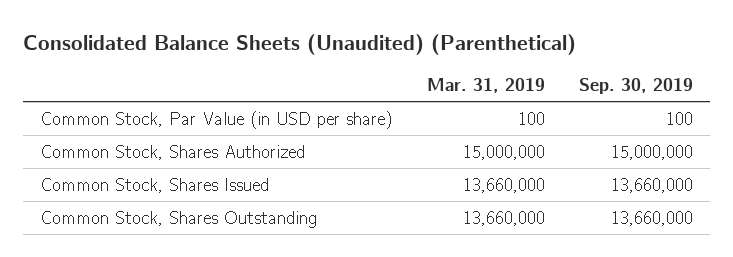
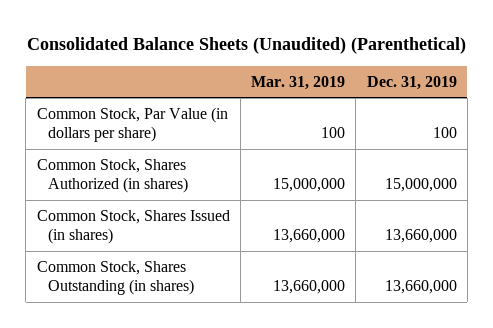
[579,77,694,94] Sep. 30, 2019 -> none
none -> [366,75,457,90] Dec. 31, 2019
[40,110,393,129] Common Stock, Par Value (in USD per share) -> [36,106,228,143] Common Stock, Par Value (in dollars per share)
[40,144,306,160] Common Stock, Shares Authorized -> [36,158,188,194] Common Stock, Shares Authorized (in shares)
[40,177,270,193] Common Stock, Shares Issued -> [36,209,230,245] Common Stock, Shares Issued (in shares)
[40,210,318,228] Common Stock, Shares Outstanding -> [36,260,194,296] Common Stock, Shares Outstanding (in shares)

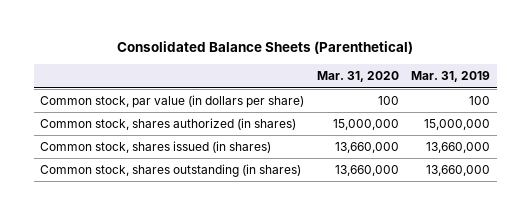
[26,37,466,55] Consolidated Balance Sheets (Unaudited) (Parenthetical) -> [117,41,414,55] Consolidated Balance Sheets (Parenthetical)
[366,75,457,90] Dec. 31, 2019 -> none
none -> [316,71,399,83] Mar. 31, 2020
[36,106,228,143] Common Stock, Par Value (in dollars per share) -> [40,94,305,108] Common stock, par value (in dollars per share)
[36,158,188,194] Common Stock, Shares Authorized (in shares) -> [40,117,297,130] Common stock, shares authorized (in shares)
[36,209,230,245] Common Stock, Shares Issued (in shares) -> [40,140,272,153] Common stock, shares issued (in shares)
[36,260,194,296] Common Stock, Shares Outstanding (in shares) -> [40,163,302,177] Common stock, shares outstanding (in shares)

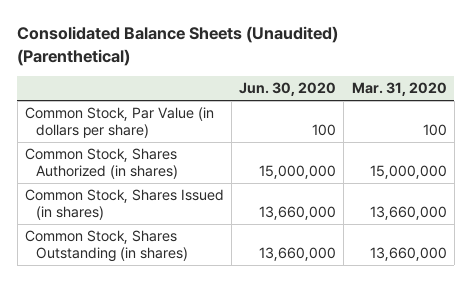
[117,41,414,55] Consolidated Balance Sheets (Parenthetical) -> [17,26,339,66] Consolidated Balance Sheets (Unaudited) (Parenthetical)
[411,71,491,83] Mar. 31, 2019 -> none
none -> [239,82,337,97] Jun. 30, 2020
[40,94,305,108] Common stock, par value (in dollars per share) -> [24,107,214,138] Common Stock, Par Value (in dollars per share)
[40,117,297,130] Common stock, shares authorized (in shares) -> [24,148,178,179] Common Stock, Shares Authorized (in shares)
[40,140,272,153] Common stock, shares issued (in shares) -> [24,189,224,220] Common Stock, Shares Issued (in shares)
[40,163,302,177] Common stock, shares outstanding (in shares) -> [24,230,188,262] Common Stock, Shares Outstanding (in shares)

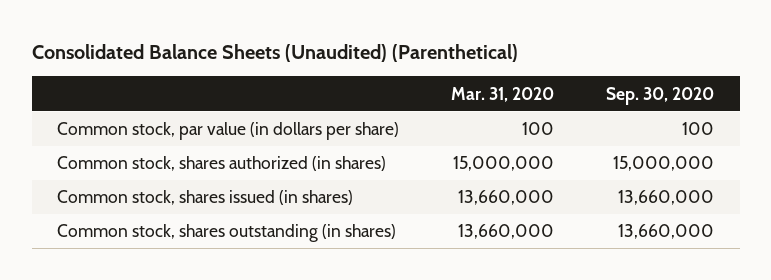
[239,82,337,97] Jun. 30, 2020 -> none
none -> [606,86,715,105] Sep. 30, 2020
[24,107,214,138] Common Stock, Par Value (in dollars per share) -> [57,122,400,141] Common stock, par value (in dollars per share)
[24,148,178,179] Common Stock, Shares Authorized (in shares) -> [57,156,387,172] Common stock, shares authorized (in shares)
[24,189,224,220] Common Stock, Shares Issued (in shares) -> [57,190,354,206] Common stock, shares issued (in shares)
[24,230,188,262] Common Stock, Shares Outstanding (in shares) -> [57,224,397,243] Common stock, shares outstanding (in shares)

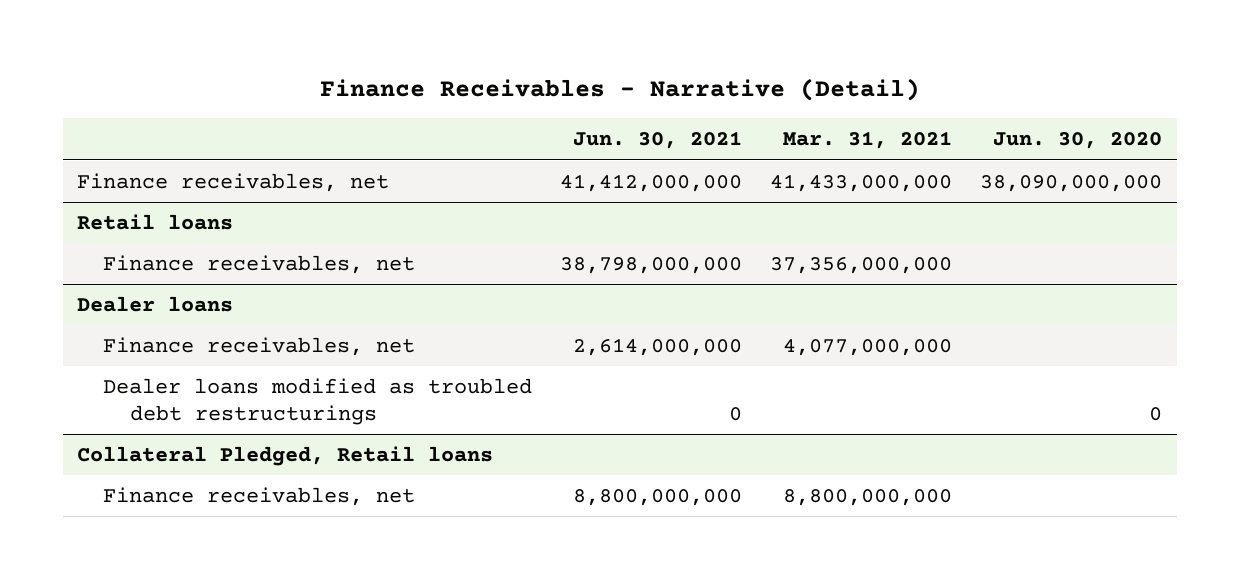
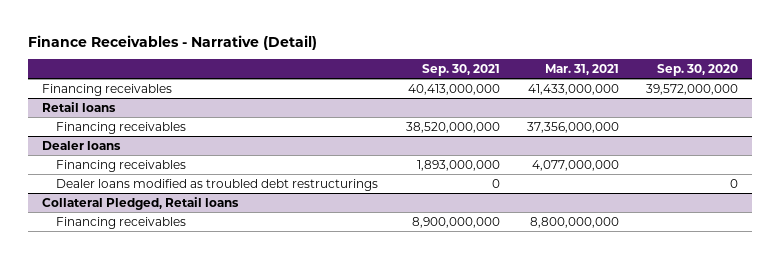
[573,131,743,150] Jun. 30, 2021 -> none
[993,132,1163,150] Jun. 30, 2020 -> none
none -> [421,64,500,77] Sep. 30, 2021
none -> [657,64,739,77] Sep. 30, 2020
[76,173,389,193] Finance receivables, net -> [42,83,173,96] Financing receivables
[103,255,416,275] Finance receivables, net -> [56,121,187,134] Financing receivables
[103,337,416,357] Finance receivables, net -> [56,159,187,172] Financing receivables
[103,487,416,507] Finance receivables, net -> [56,216,187,229] Financing receivables

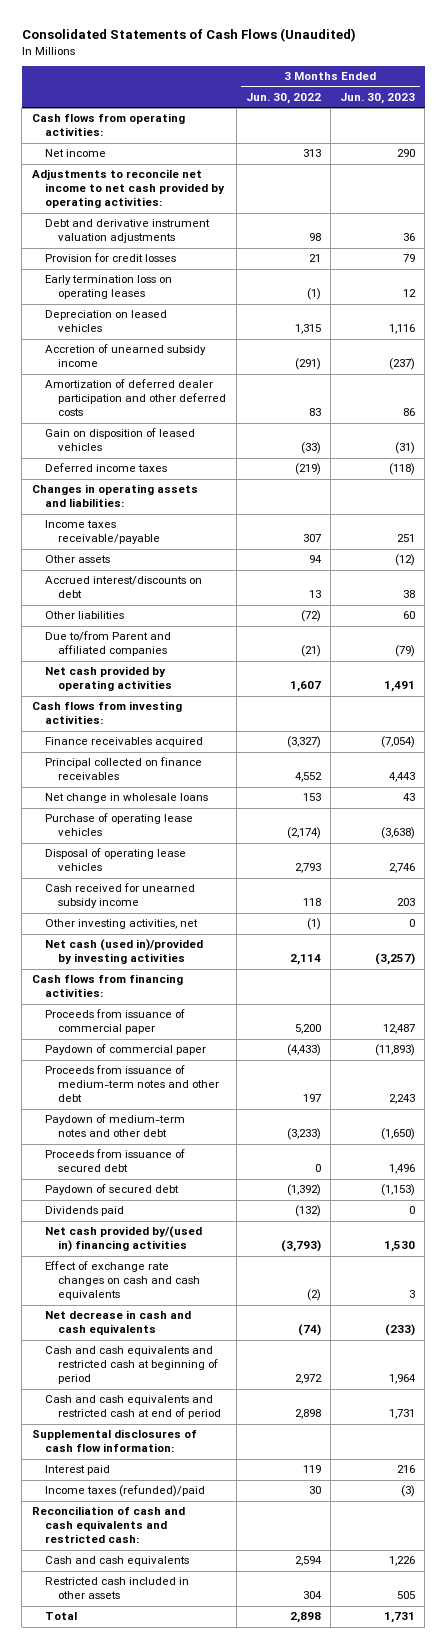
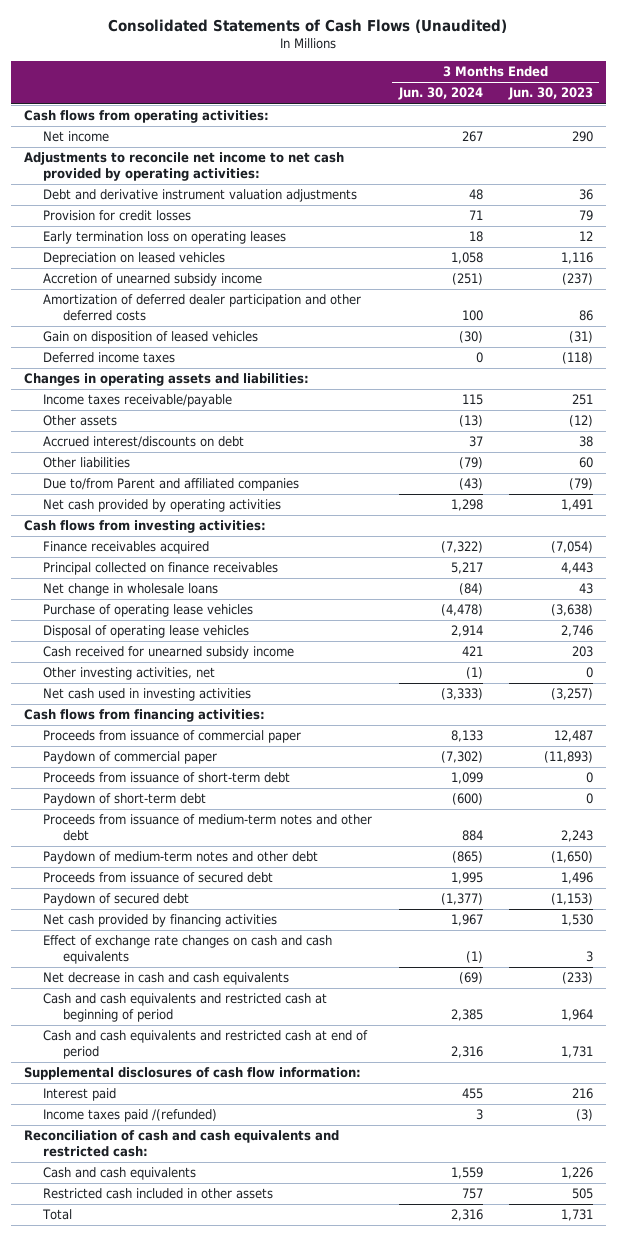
[245,93,321,105] Jun. 30, 2022 -> none
none -> [397,87,483,101] Jun. 30, 2024
[44,939,203,965] Net cash (used in)/provided by investing activities -> [43,688,252,702] Net cash used in investing activities
none -> [43,772,291,784] Proceeds from issuance of short-term debt
none -> [43,793,207,807] Paydown of short-term debt
[44,1206,124,1217] Dividends paid -> none
[44,1226,202,1253] Net cash provided by/(used in) financing activities -> [43,914,278,928] Net cash provided by financing activities
[44,1485,205,1498] Income taxes (refunded)/paid -> [43,1109,218,1123] Income taxes paid /(refunded)

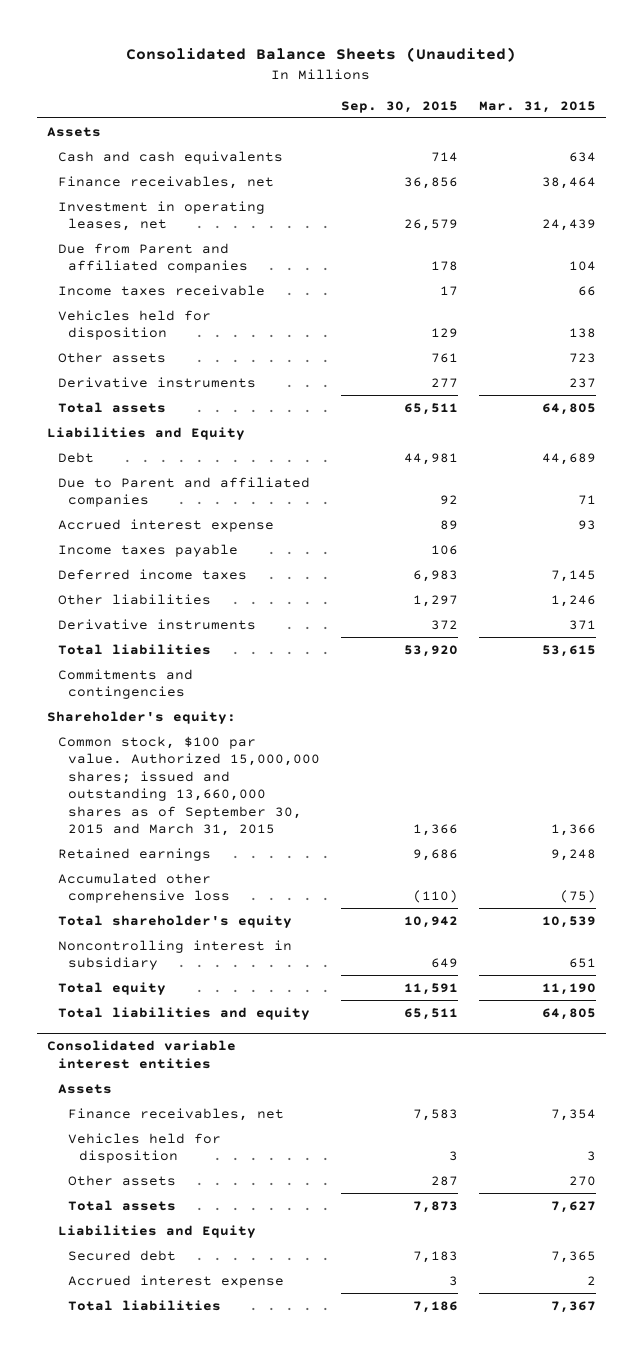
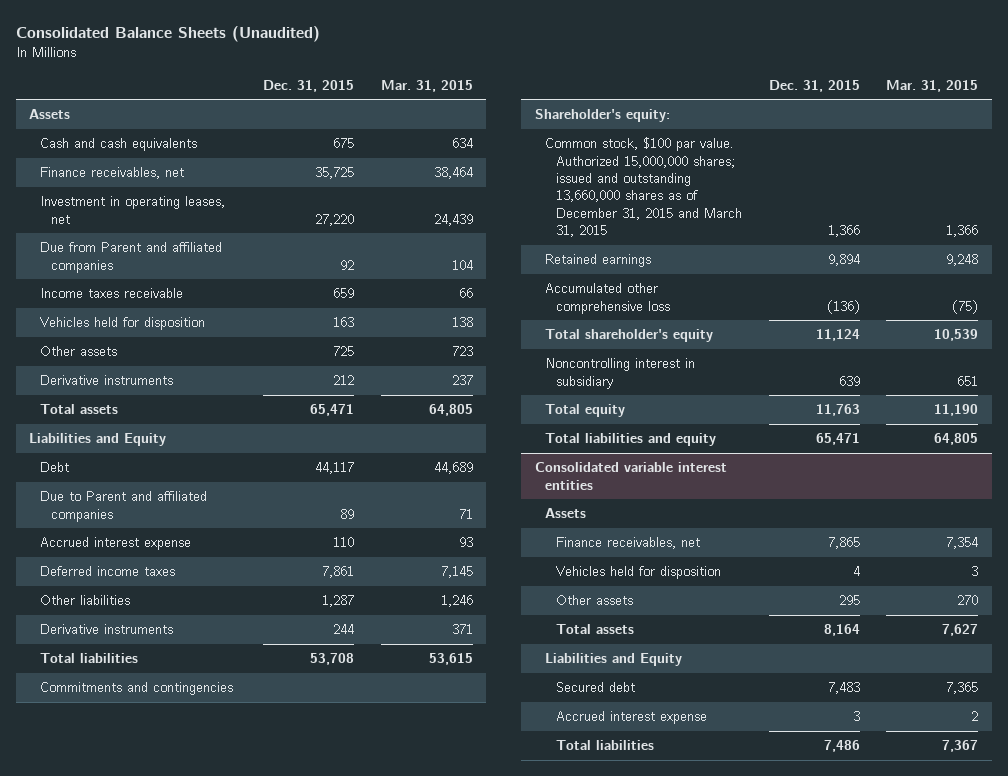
[340,100,458,113] Sep. 30, 2015 -> none
none -> [263,79,355,92] Dec. 31, 2015
[57,543,238,557] Income taxes payable -> none
[57,735,321,837] Common stock, $100 par value. Authorized 15,000,000 shares; issued and outstanding 13,660,000 shares as of September 30, 2015 and March 31, 2015 -> [545,137,743,238] Common stock, $100 par value. Authorized 15,000,000 shares; issued and outstanding 13,660,000 shares as of December 31, 2015 and March 31, 2015

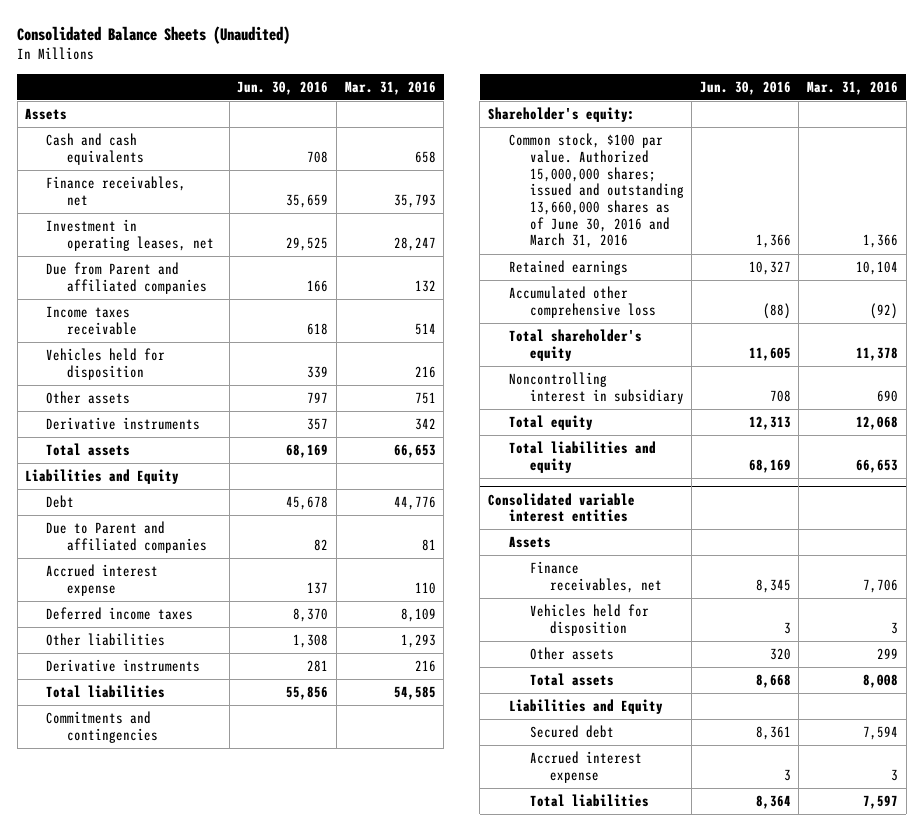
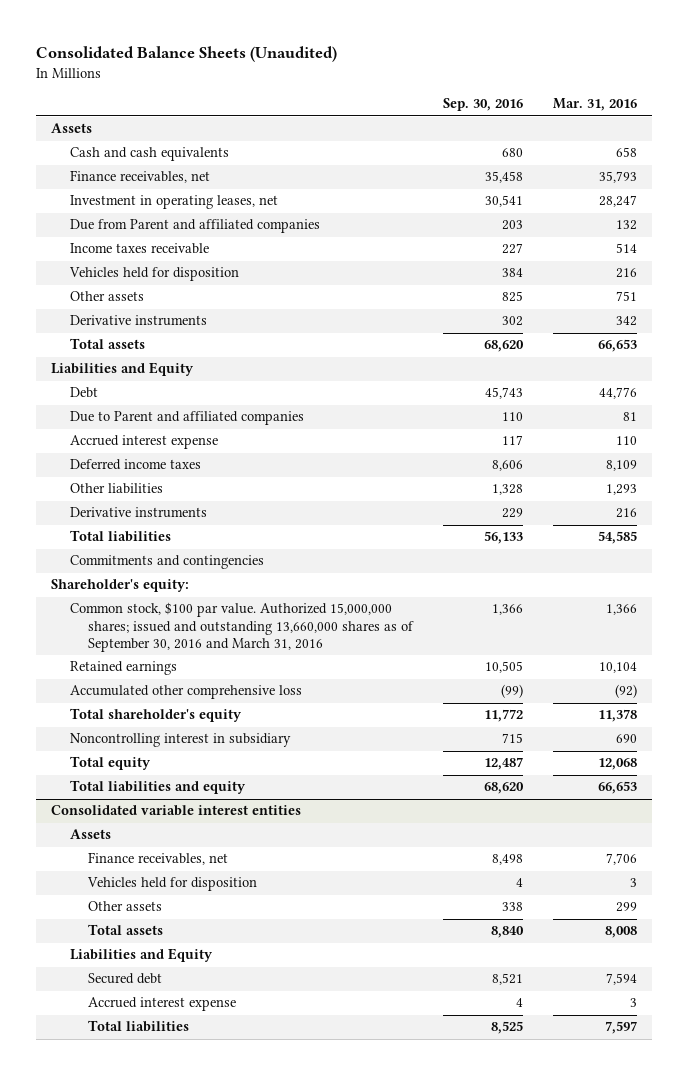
[237,80,329,95] Jun. 30, 2016 -> none
none -> [443,98,524,112] Sep. 30, 2016
[508,133,684,249] Common stock, $100 par value. Authorized 15,000,000 shares; issued and outstanding 13,660,000 shares as of June 30, 2016 and March 31, 2016 -> [69,602,415,653] Common stock, $100 par value. Authorized 15,000,000 shares; issued and outstanding 13,660,000 shares as of September 30, 2016 and March 31, 2016

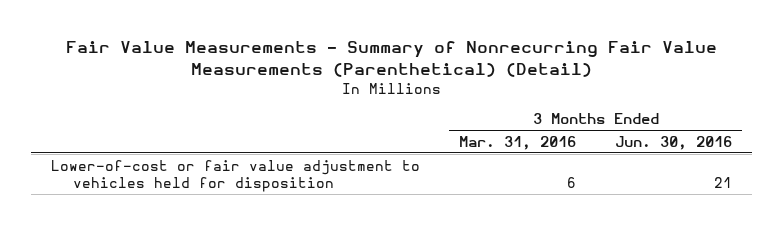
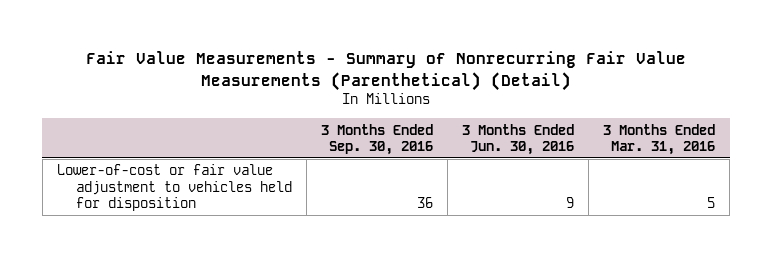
none -> [321,123,434,156] 3 Months Ended Sep. 30, 2016
[567,176,577,188] 6 -> [707,197,716,209] 5
[714,176,733,188] 21 -> [566,197,575,209] 9

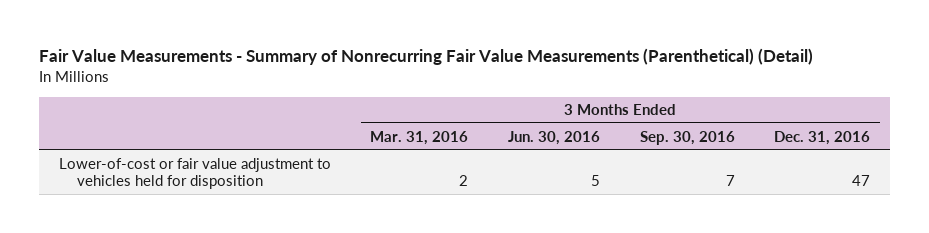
none -> [774,130,871,145] Dec. 31, 2016
[417,197,434,209] 36 -> [725,174,735,186] 7
[566,197,575,209] 9 -> [590,174,600,186] 5
[707,197,716,209] 5 -> [459,174,469,186] 2

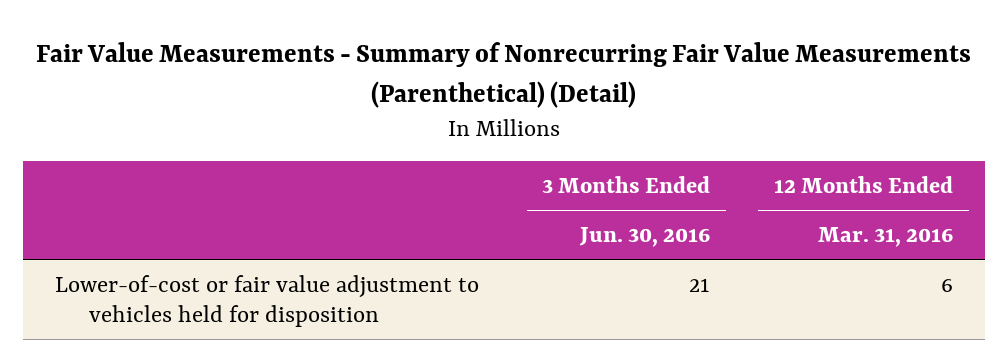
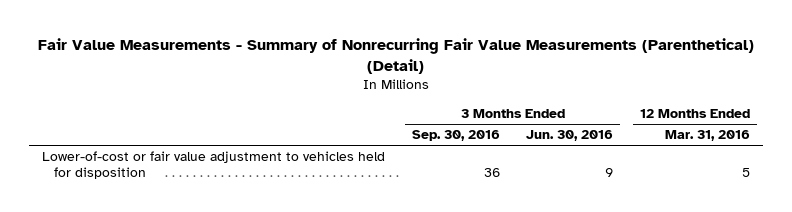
none -> [411,130,500,142] Sep. 30, 2016
[689,277,711,292] 21 -> [605,168,614,178] 9
[941,278,954,292] 6 -> [742,168,751,178] 5

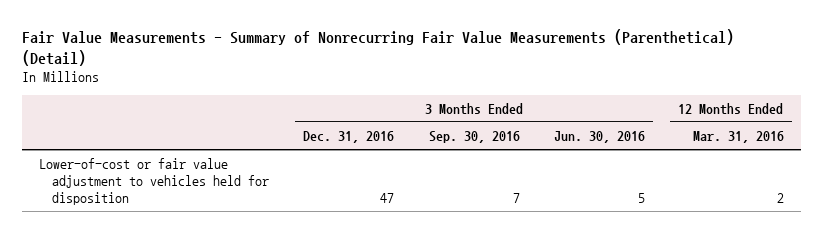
none -> [303,130,395,143] Dec. 31, 2016
[483,168,500,178] 36 -> [512,192,520,203] 7
[605,168,614,178] 9 -> [637,192,645,203] 5
[742,168,751,178] 5 -> [776,192,784,203] 2

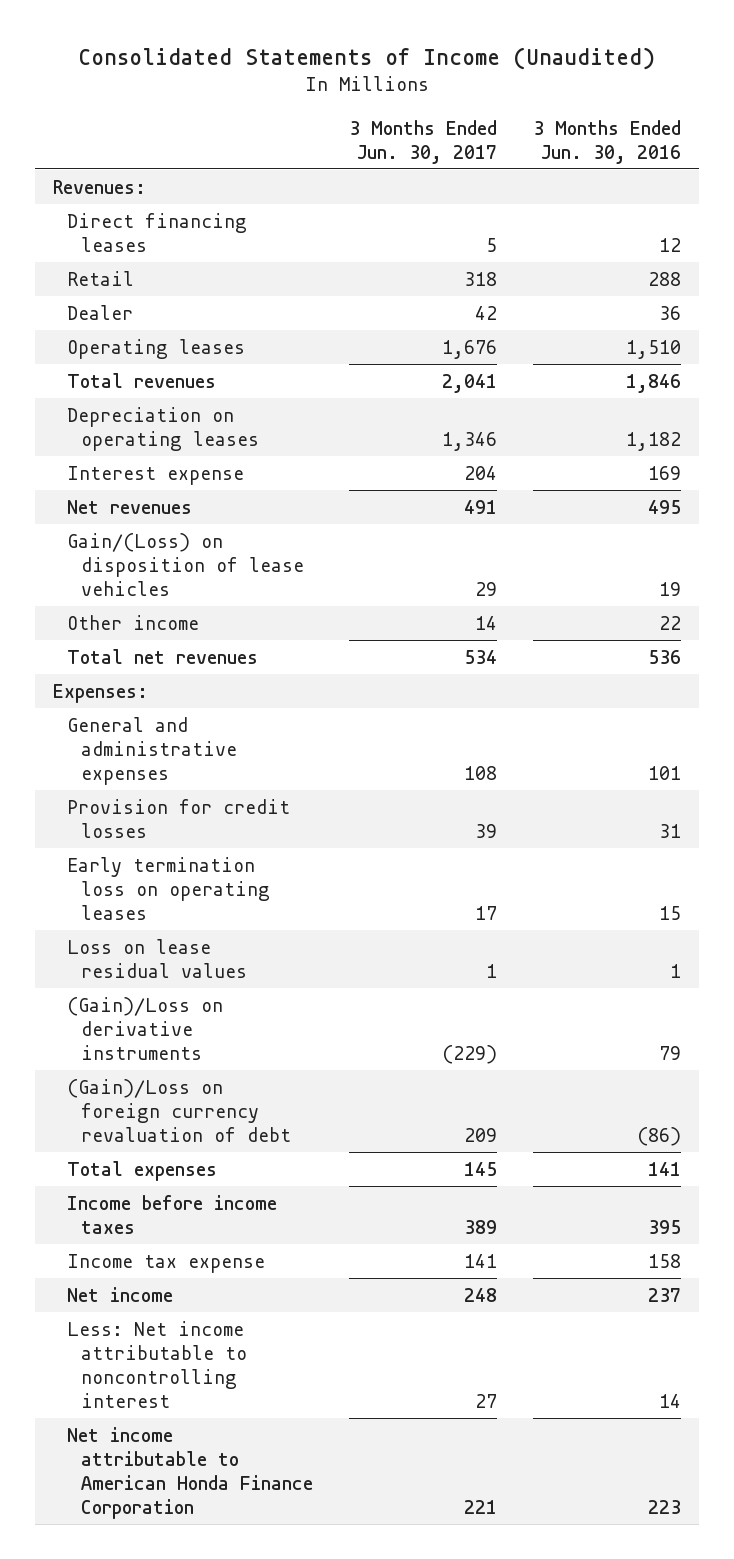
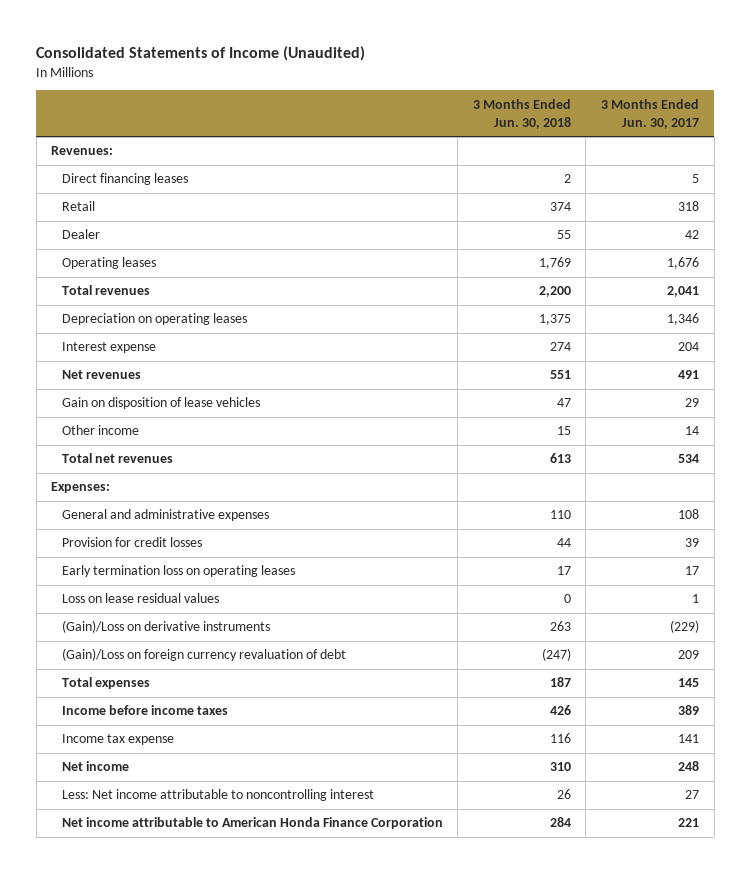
[533,119,682,164] 3 Months Ended Jun. 30, 2016 -> none
none -> [472,98,571,129] 3 Months Ended Jun. 30, 2018
[66,532,304,596] Gain/(Loss) on disposition of lease vehicles -> [61,397,260,410] Gain on disposition of lease vehicles

